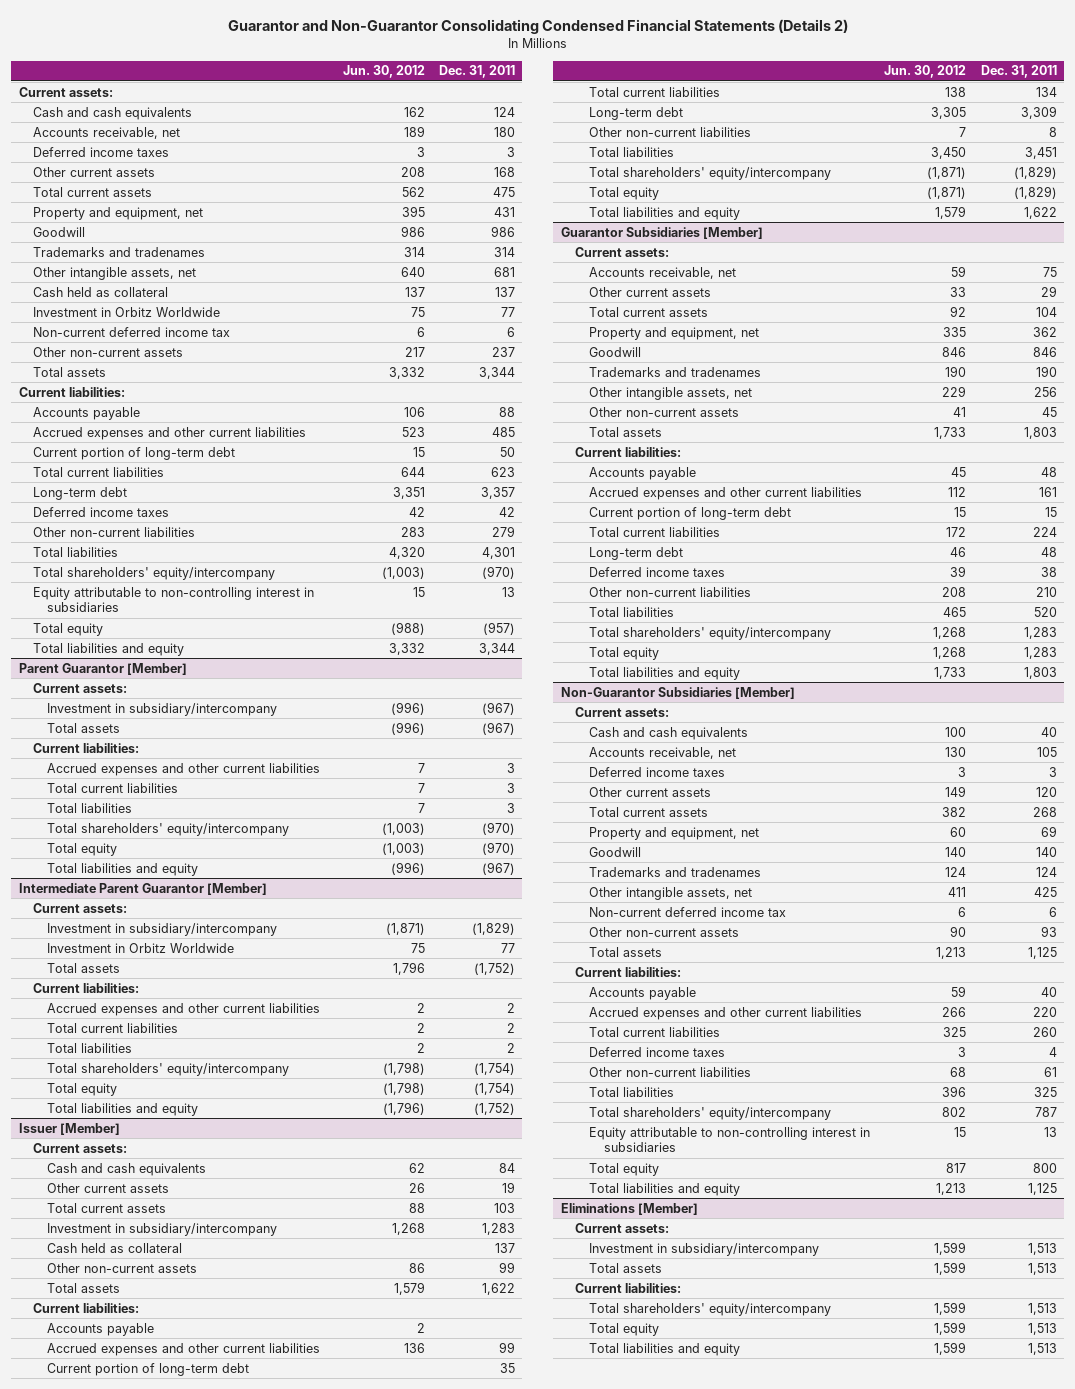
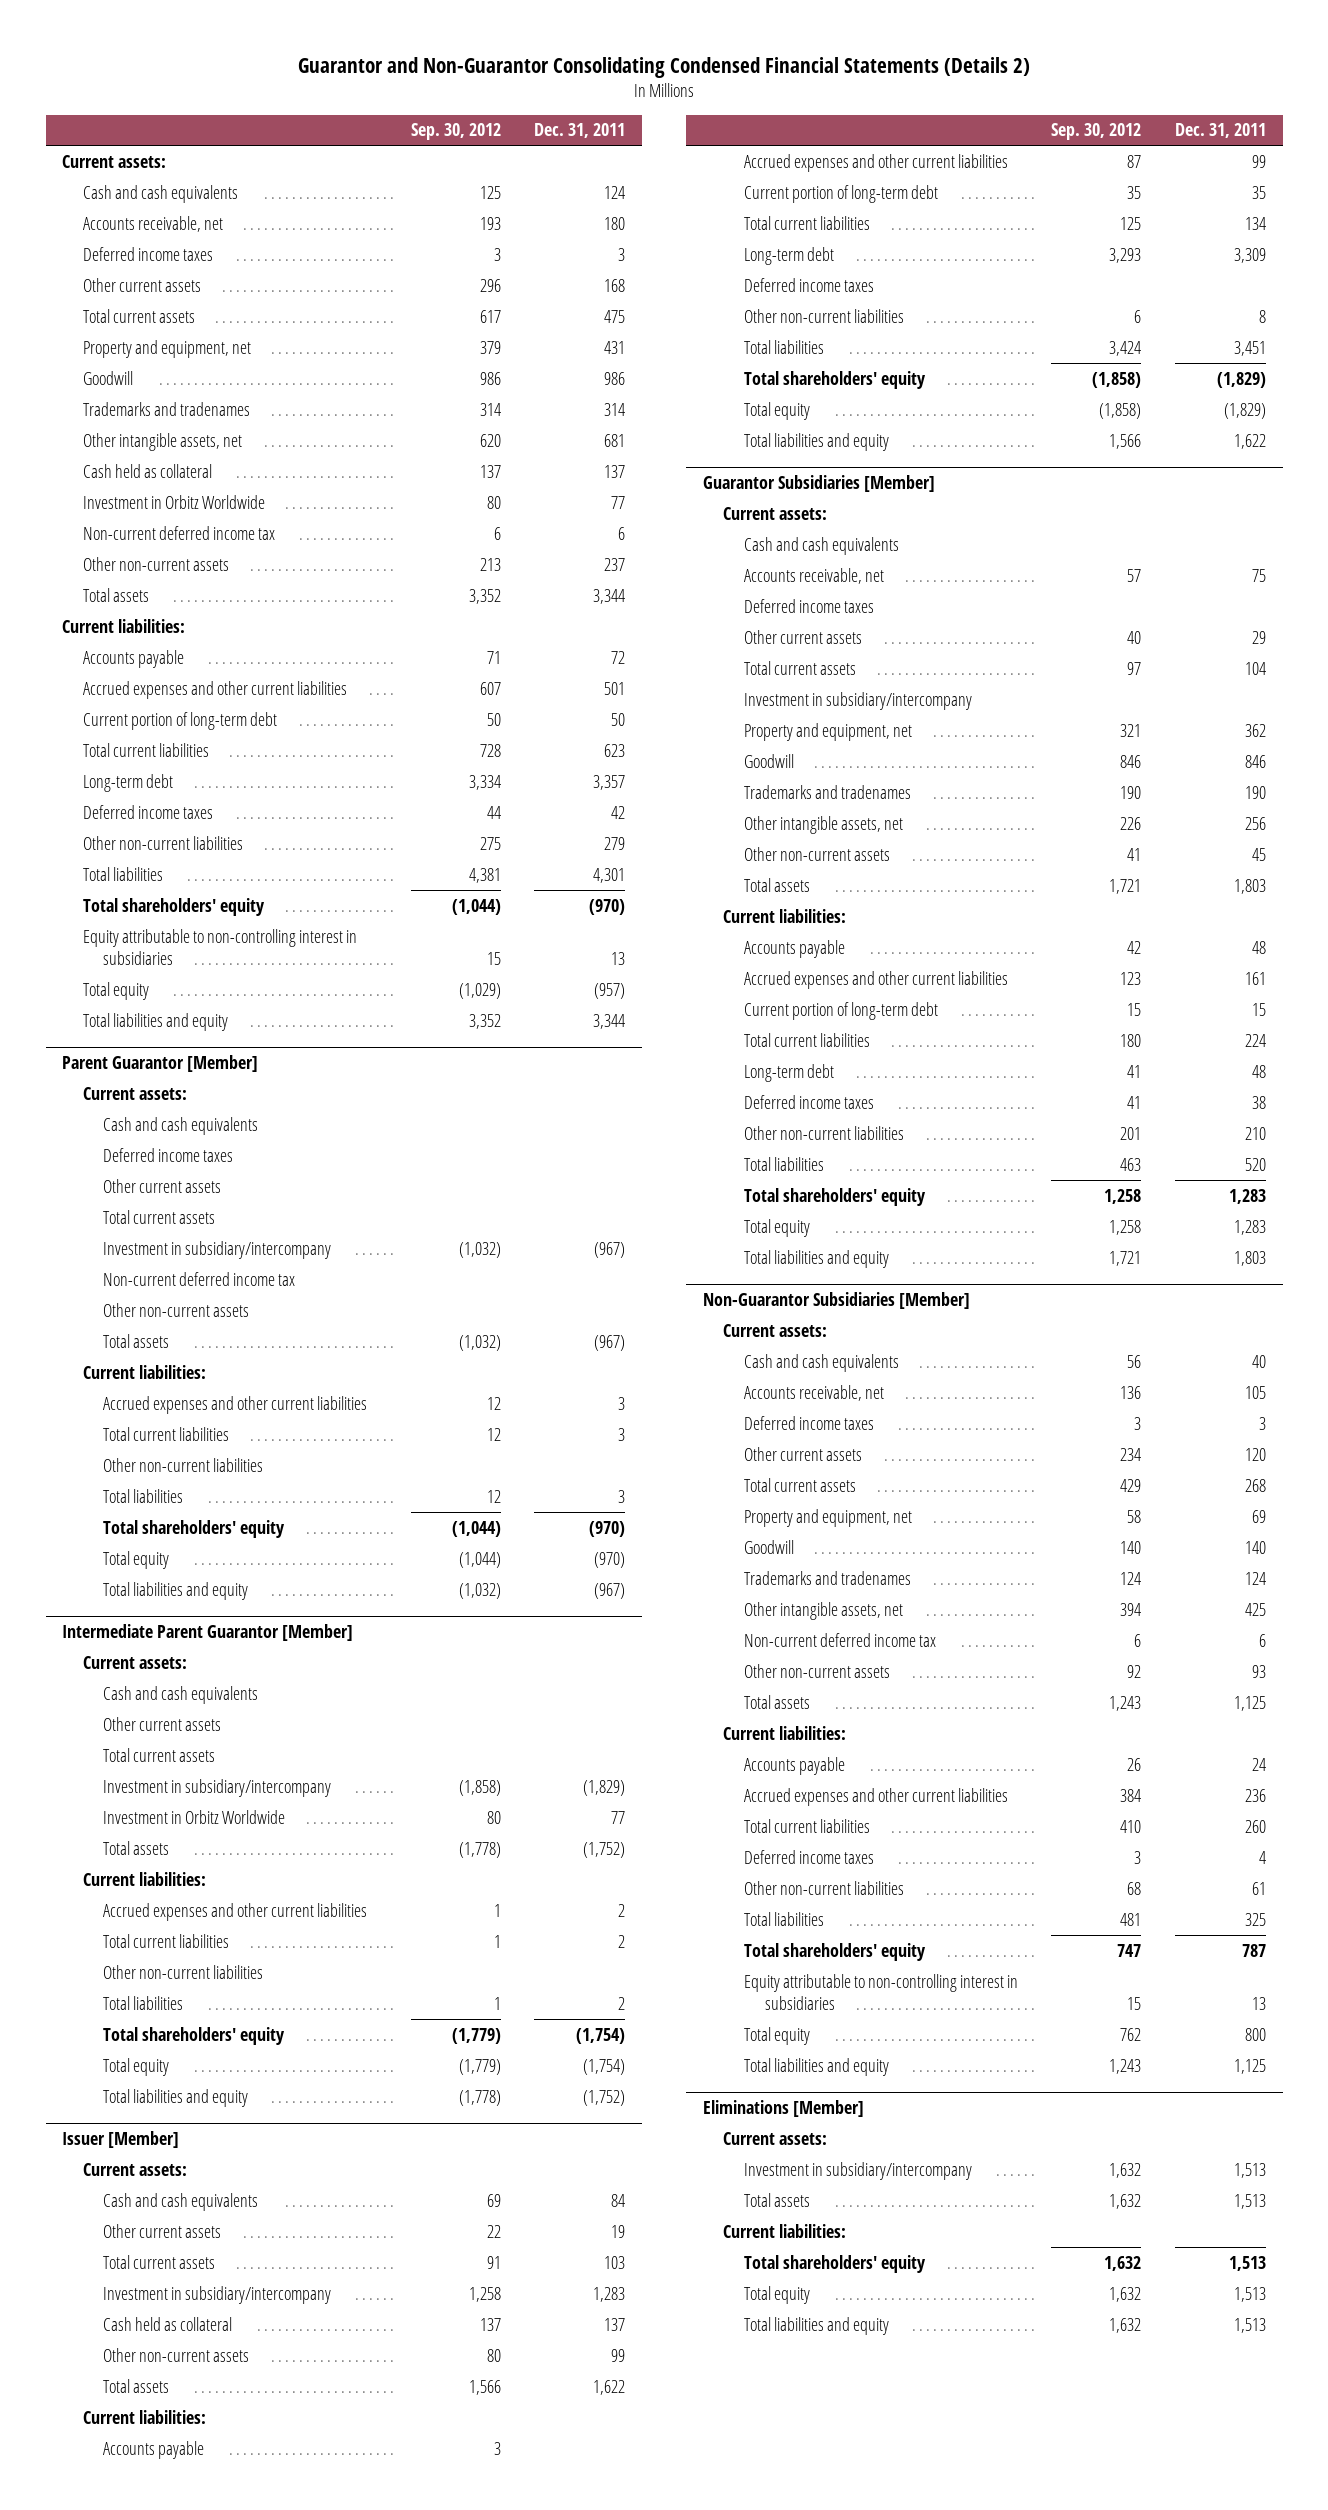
[342,65,425,79] Jun. 30, 2012 -> none
none -> [410,123,501,141] Sep. 30, 2012
[498,406,515,417] 88 -> [611,650,626,664] 72
[491,426,515,437] 485 -> [604,681,626,695] 501
[32,566,275,580] Total shareholders' equity/intercompany -> [82,897,265,916] Total shareholders' equity
none -> [103,1116,259,1135] Cash and cash equivalents
none -> [103,1147,234,1162] Deferred income taxes
none -> [103,1178,222,1193] Other current assets
none -> [103,1209,216,1224] Total current assets
none -> [103,1271,296,1286] Non-current deferred income tax
none -> [103,1302,250,1317] Other non-current assets
none -> [103,1457,264,1472] Other non-current liabilities
[47,822,290,836] Total shareholders' equity/intercompany -> [103,1519,286,1538] Total shareholders' equity
none -> [103,1685,259,1704] Cash and cash equivalents
none -> [103,1716,222,1731] Other current assets
none -> [103,1747,216,1762] Total current assets
none -> [103,1964,264,1979] Other non-current liabilities
[47,1062,290,1076] Total shareholders' equity/intercompany -> [103,2026,286,2045] Total shareholders' equity
none -> [744,277,875,292] Deferred income taxes
[589,166,832,180] Total shareholders' equity/intercompany -> [744,370,927,389] Total shareholders' equity
none -> [744,536,900,555] Cash and cash equivalents
none -> [744,598,875,613] Deferred income taxes
none -> [744,691,973,710] Investment in subsidiary/intercompany
[589,626,832,640] Total shareholders' equity/intercompany -> [744,1187,927,1206] Total shareholders' equity
[1040,986,1057,997] 40 -> [1251,1757,1266,1771] 24
[1032,1006,1057,1017] 220 -> [1244,1788,1266,1802] 236
[589,1106,832,1120] Total shareholders' equity/intercompany -> [744,1942,927,1961] Total shareholders' equity
[589,1302,832,1316] Total shareholders' equity/intercompany -> [744,2254,927,2273] Total shareholders' equity

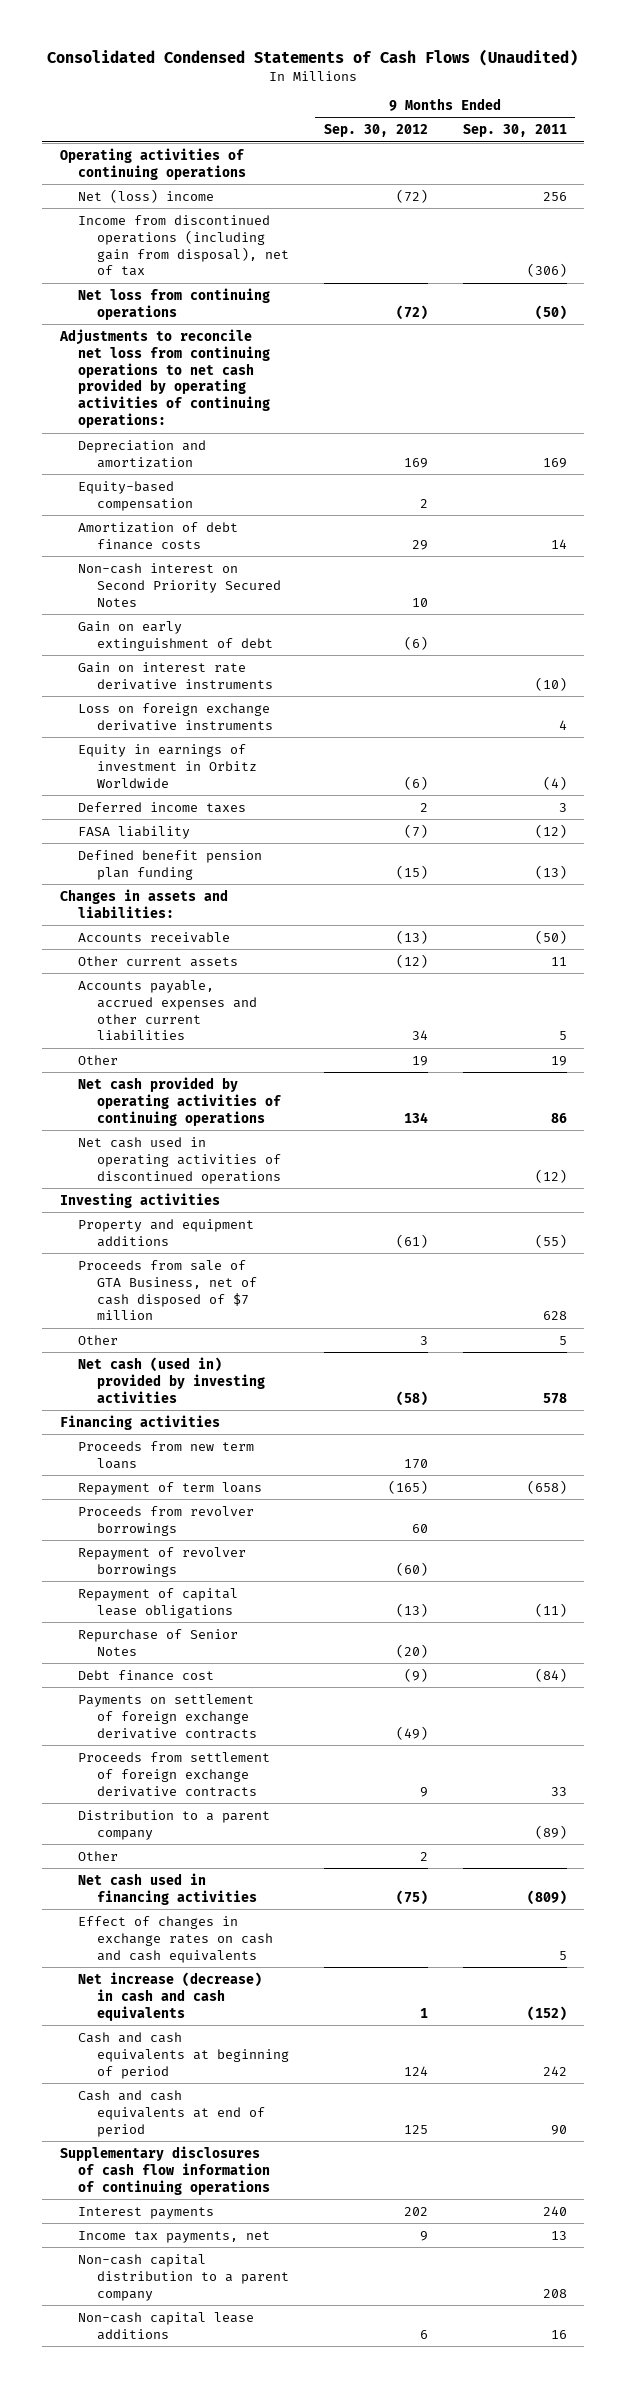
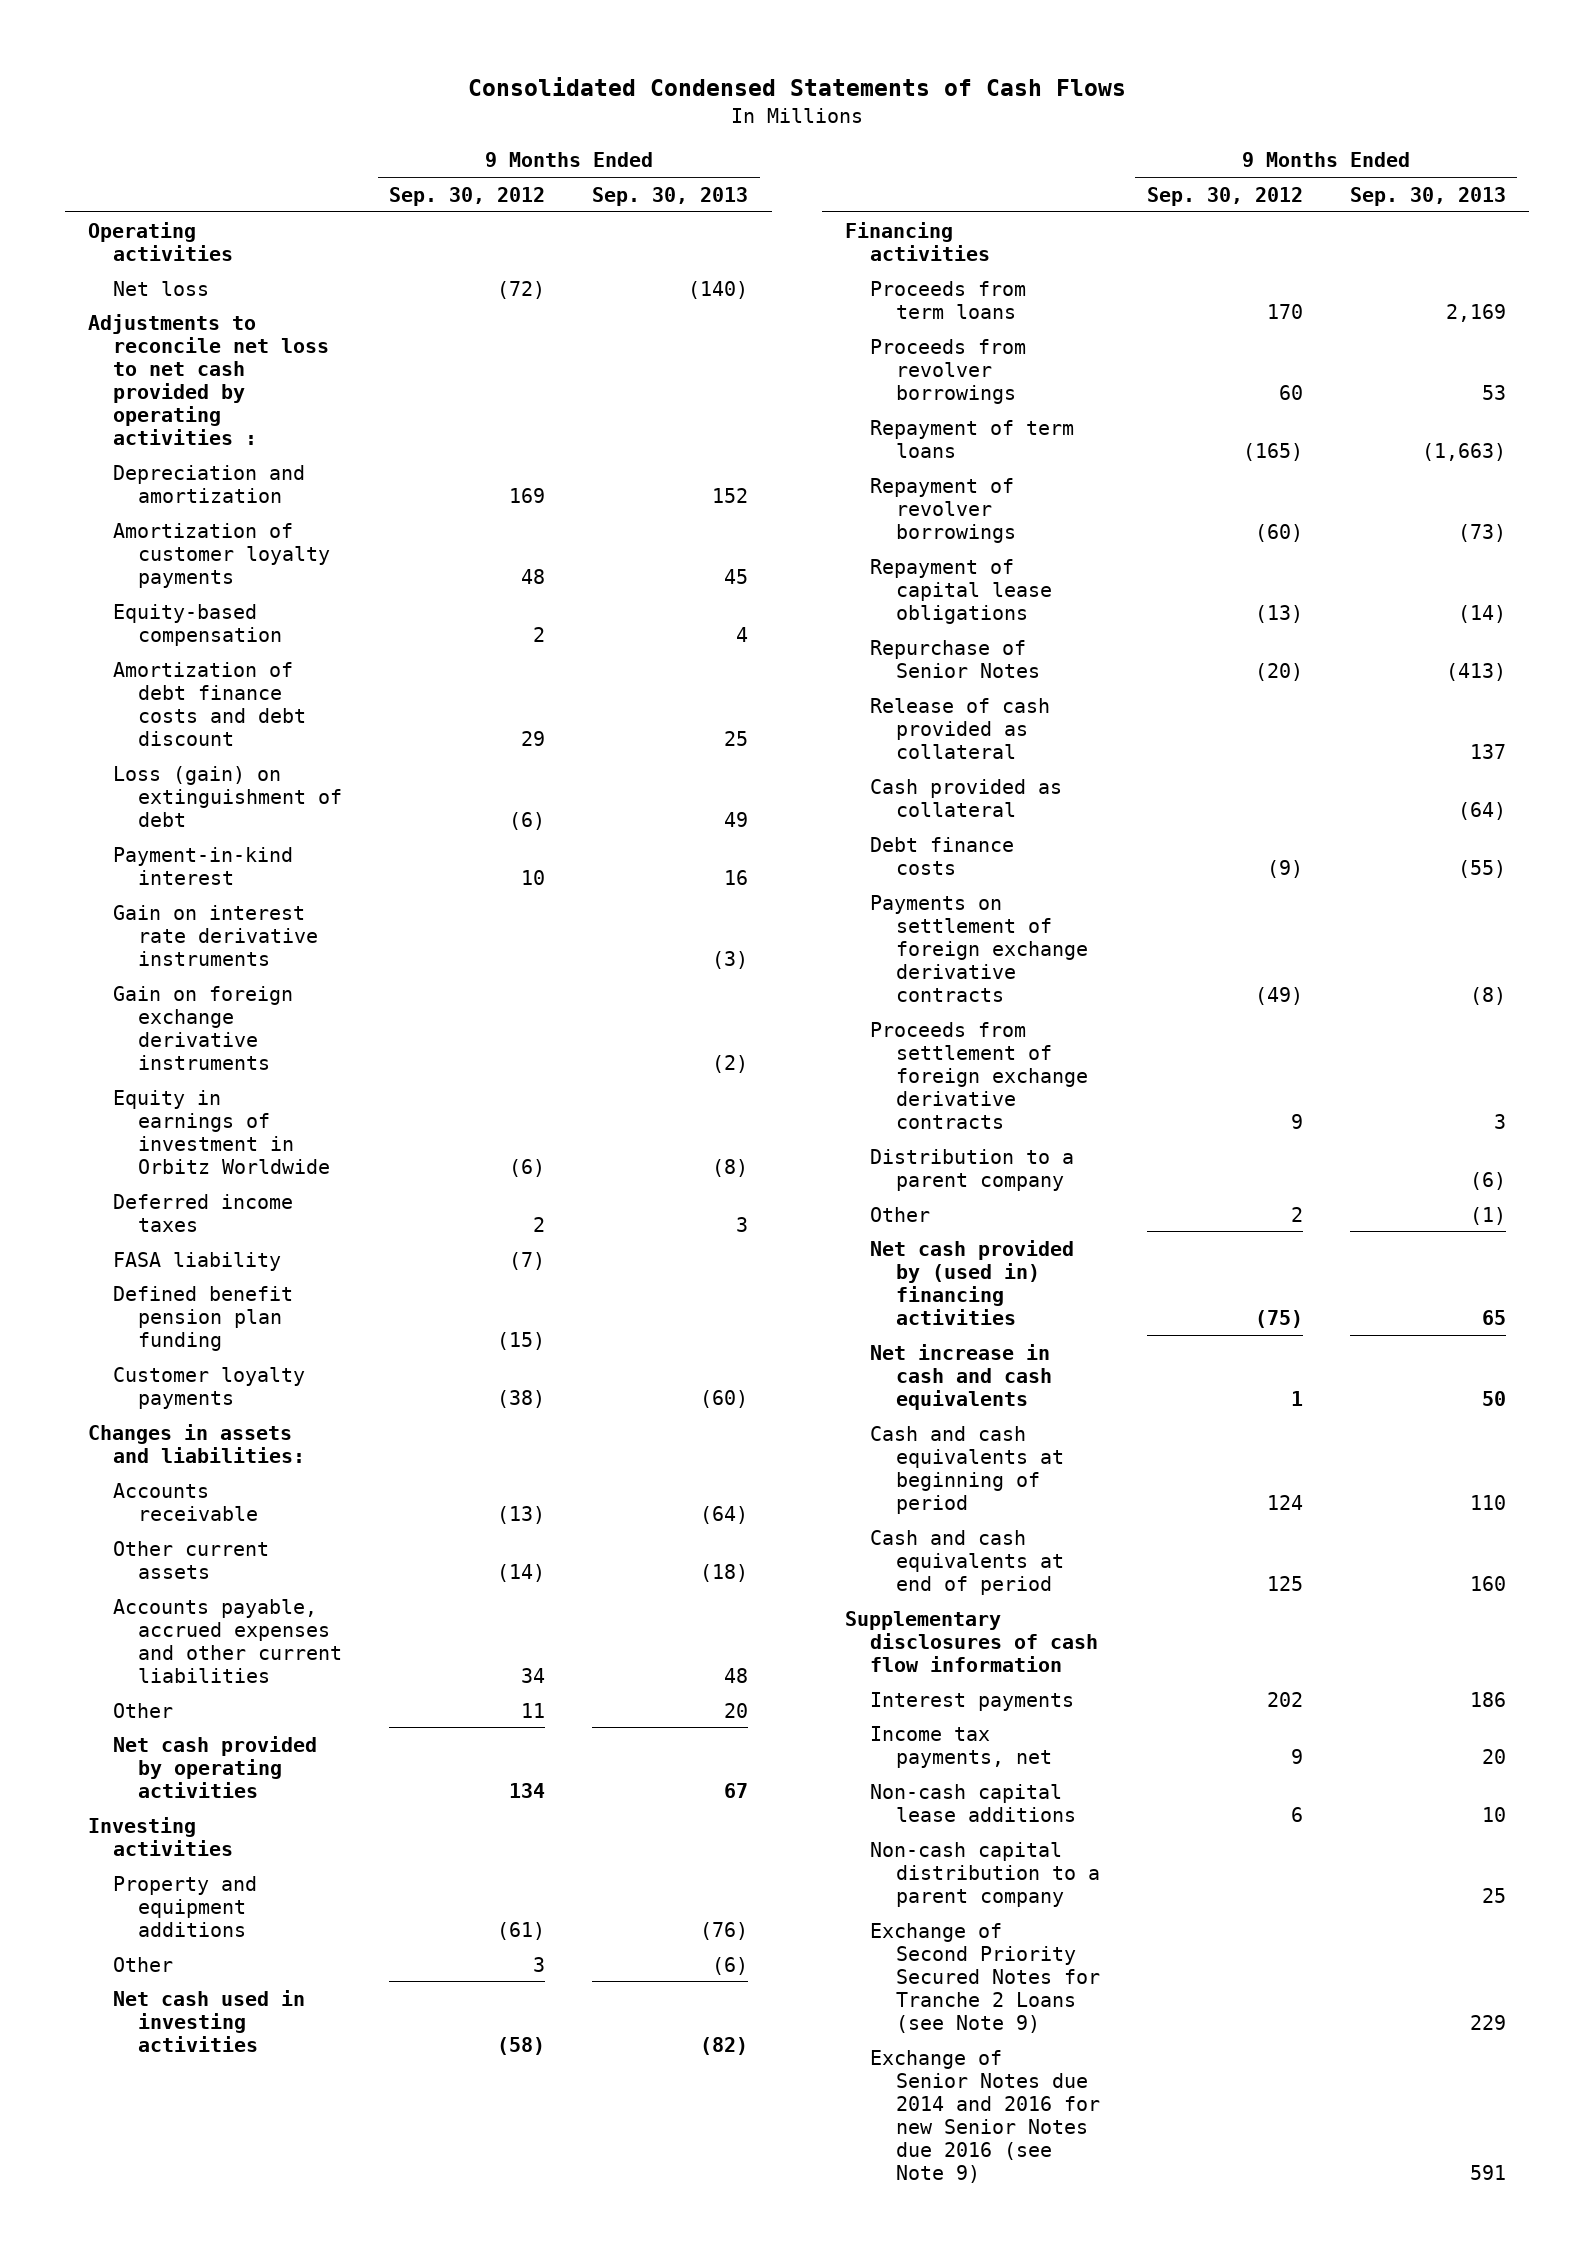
[47,48,579,66] Consolidated Condensed Statements of Cash Flows (Unaudited) -> [467,76,1126,96] Consolidated Condensed Statements of Cash Flows
[462,124,567,138] Sep. 30, 2011 -> none
none -> [592,186,749,206] Sep. 30, 2013
[78,214,290,277] Income from discontinued operations (including gain from disposal), net of tax -> none
[78,287,271,320] Net loss from continuing operations -> none
[59,147,247,180] Operating activities of continuing operations -> [88,221,234,261] Operating activities
[78,188,215,203] Net (loss) income -> [113,280,210,296] Net loss
[58,328,271,429] Adjustments to reconcile net loss from continuing operations to net cash provided by operating activities of continuing operations: -> [88,313,330,446] Adjustments to reconcile net loss to net cash provided by operating activities :
none -> [113,522,331,588] Amortization of customer loyalty payments
[78,562,282,607] Non-cash interest on Second Priority Secured Notes -> none
[78,521,239,550] Amortization of debt finance costs -> [113,661,307,746] Amortization of debt finance costs and debt discount
[78,620,274,651] Gain on early extinguishment of debt -> [113,765,343,827] Loss (gain) on extinguishment of debt
none -> [113,846,294,885] Payment-in-kind interest
[78,702,274,731] Loss on foreign exchange derivative instruments -> [113,985,294,1070] Gain on foreign exchange derivative instruments
none -> [113,1366,306,1409] Customer loyalty payments
[395,953,428,968] (12) -> [497,1563,546,1582] (14)
[78,1136,282,1184] Net cash used in operating activities of discontinued operations -> none
[411,1055,428,1066] 19 -> [521,1702,546,1718] 11
[78,1076,282,1126] Net cash provided by operating activities of continuing operations -> [113,1735,318,1798] Net cash provided by operating activities
[78,1259,258,1321] Proceeds from sale of GTA Business, net of cash disposed of $7 million -> none
[78,1356,266,1403] Net cash (used in) provided by investing activities -> [113,1989,306,2052] Net cash used in investing activities
[78,1440,255,1469] Proceeds from new term loans -> [870,280,1027,319] Proceeds from term loans
[78,1481,263,1495] Repayment of term loans -> [870,419,1075,458] Repayment of term loans
none -> [870,697,1051,759] Release of cash provided as collateral
none -> [870,778,1063,817] Cash provided as collateral
[78,1669,215,1681] Debt finance cost -> [870,836,1015,875] Debt finance costs
[78,1915,274,1963] Effect of changes in exchange rates on cash and cash equivalents -> none
[78,1872,258,1905] Net cash used in financing activities -> [870,1239,1075,1325] Net cash provided by (used in) financing activities
[78,1971,263,2021] Net increase (decrease) in cash and cash equivalents -> [870,1343,1052,1410] Net increase in cash and cash equivalents
[59,2145,271,2195] Supplementary disclosures of cash flow information of continuing operations -> [845,1610,1099,1672] Supplementary disclosures of cash flow information
[78,2253,290,2301] Non-cash capital distribution to a parent company -> [870,1841,1100,1907] Non-cash capital distribution to a parent company
none -> [870,1922,1100,2033] Exchange of Second Priority Secured Notes for Tranche 2 Loans (see Note 9)
none -> [870,2049,1100,2184] Exchange of Senior Notes due 2014 and 2016 for new Senior Notes due 2016 (see Note 9)

